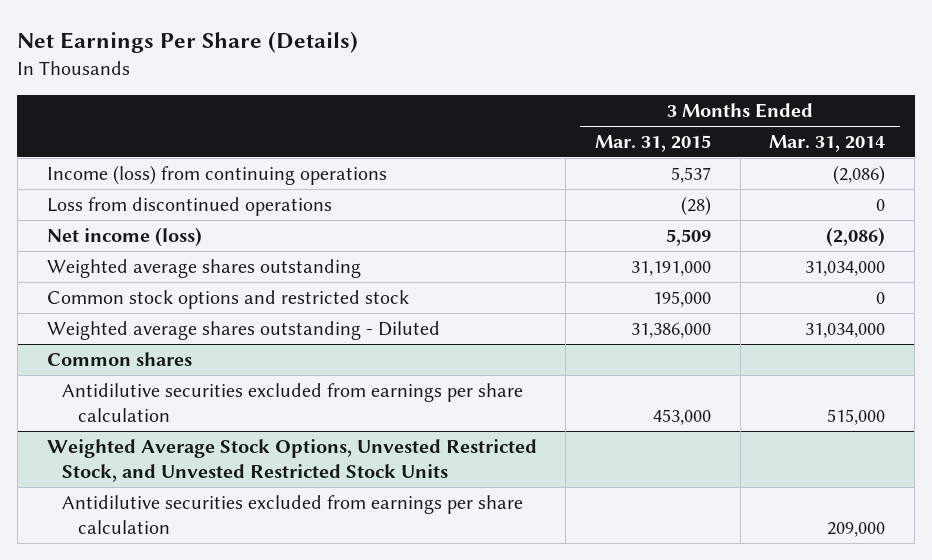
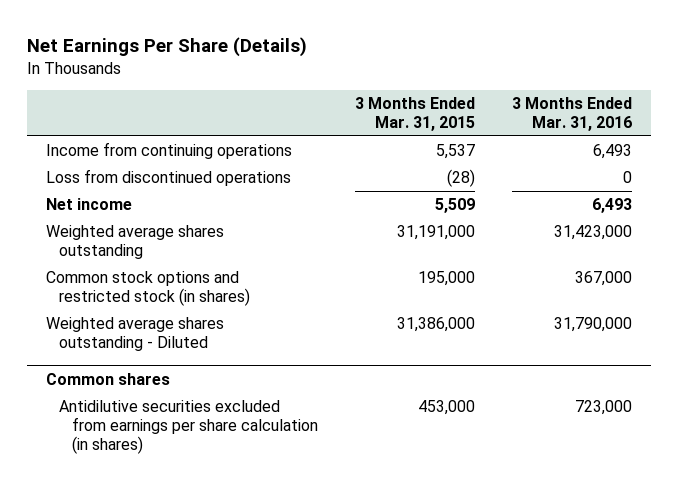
[769,134,886,152] Mar. 31, 2014 -> none
none -> [512,97,633,131] 3 Months Ended Mar. 31, 2016
[46,164,387,185] Income (loss) from continuing operations -> [45,142,292,160] Income from continuing operations
[46,226,202,247] Net income (loss) -> [45,198,132,211] Net income
[46,289,409,309] Common stock options and restricted stock -> [45,271,251,306] Common stock options and restricted stock (in shares)
[46,438,537,483] Weighted Average Stock Options, Unvested Restricted Stock, and Unvested Restricted Stock Units -> none
[62,494,524,535] Antidilutive securities excluded from earnings per share calculation -> none
[62,382,524,423] Antidilutive securities excluded from earnings per share calculation -> [59,400,319,454] Antidilutive securities excluded from earnings per share calculation (in shares)

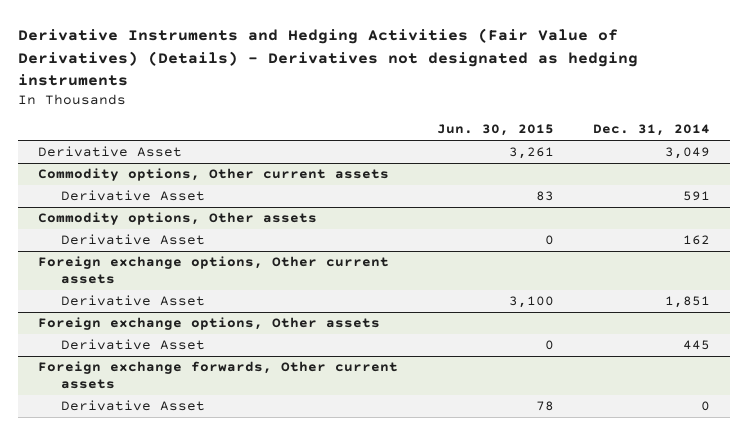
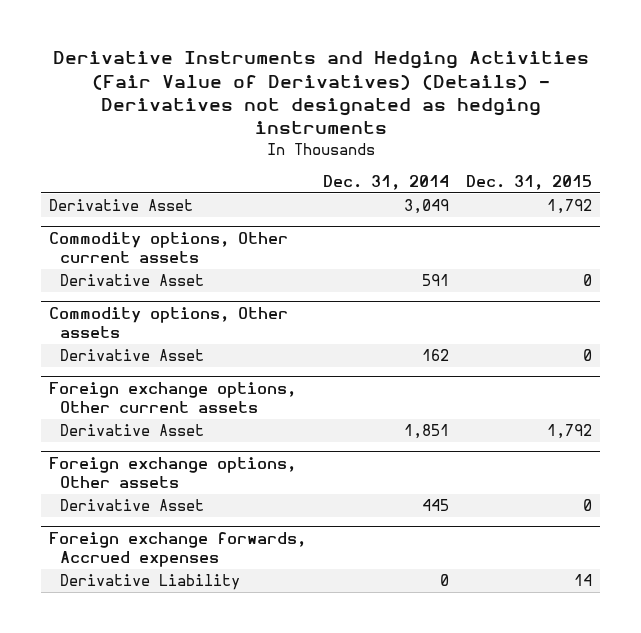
[437,124,555,137] Jun. 30, 2015 -> none
none -> [465,174,592,190] Dec. 31, 2015
[37,361,398,389] Foreign exchange forwards, Other current assets -> none
[60,400,205,412] Derivative Asset -> none
none -> [49,531,307,567] Foreign exchange forwards, Accrued expenses
none -> [59,574,240,591] Derivative Liability

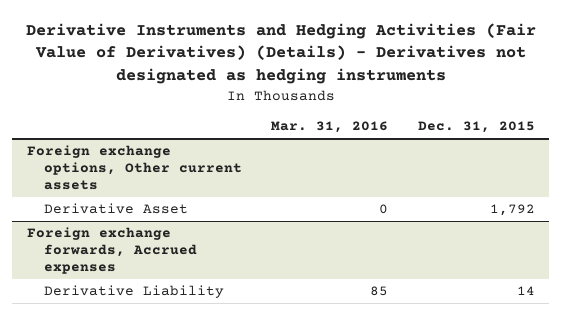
[323,174,450,190] Dec. 31, 2014 -> none
none -> [271,121,389,134] Mar. 31, 2016
[49,199,194,212] Derivative Asset -> none
[49,231,289,263] Commodity options, Other current assets -> none
[59,274,204,287] Derivative Asset -> none
[49,306,289,338] Commodity options, Other assets -> none
[59,349,204,362] Derivative Asset -> none
[49,456,297,488] Foreign exchange options, Other assets -> none
[59,499,204,512] Derivative Asset -> none

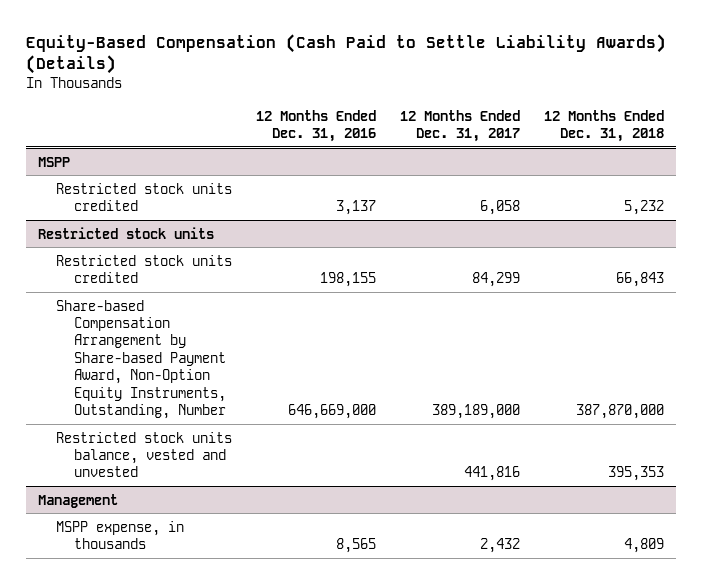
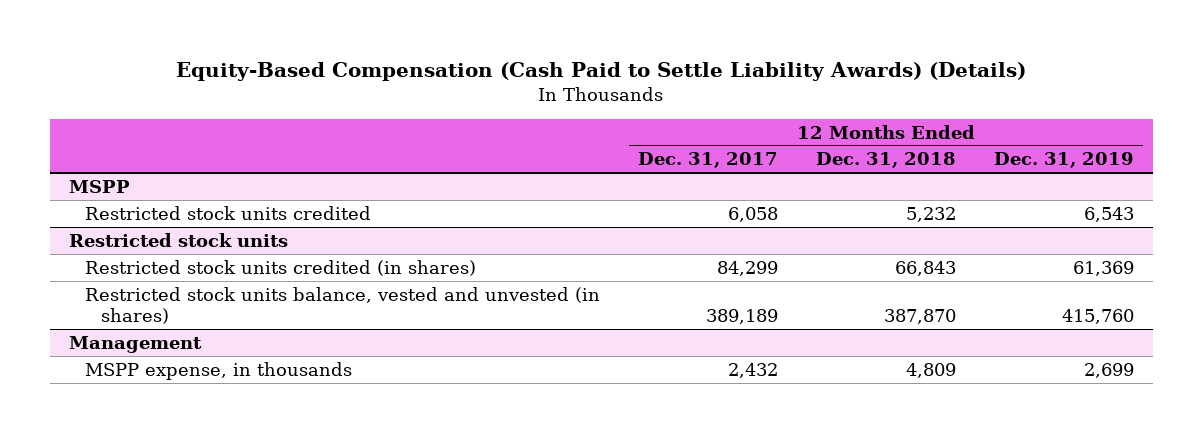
[256,109,377,143] 12 Months Ended Dec. 31, 2016 -> none
none -> [993,152,1134,169] Dec. 31, 2019
[55,299,226,420] Share-based Compensation Arrangement by Share-based Payment Award, Non-Option Equity Instruments, Outstanding, Number -> none
[55,254,232,284] Restricted stock units credited -> [85,259,477,276] Restricted stock units credited (in shares)
[55,431,232,478] Restricted stock units balance, vested and unvested -> [85,286,601,325] Restricted stock units balance, vested and unvested (in shares)
[464,466,521,482] 441,816 -> [706,309,779,325] 389,189
[608,466,665,482] 395,353 -> [883,309,956,325] 387,870

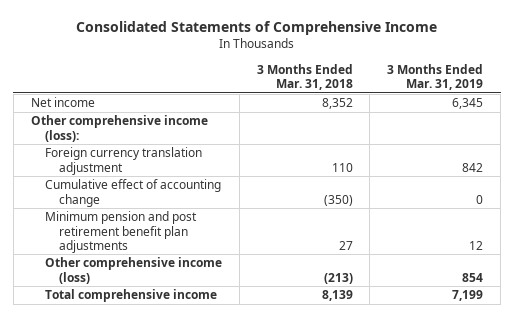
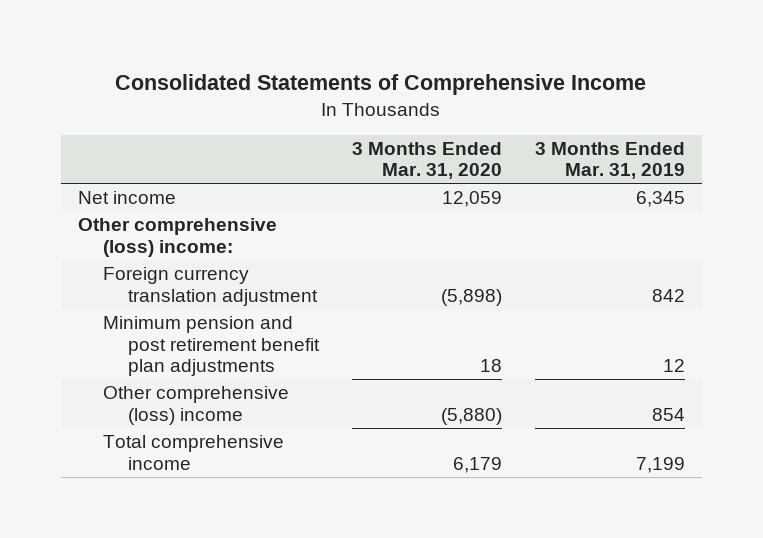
[256,63,353,91] 3 Months Ended Mar. 31, 2018 -> none
none -> [351,141,502,180] 3 Months Ended Mar. 31, 2020
[30,115,208,142] Other comprehensive income (loss): -> [77,217,277,257] Other comprehensive (loss) income:
[44,179,221,207] Cumulative effect of accounting change -> none
[44,257,222,284] Other comprehensive income (loss) -> [102,385,289,425] Other comprehensive (loss) income

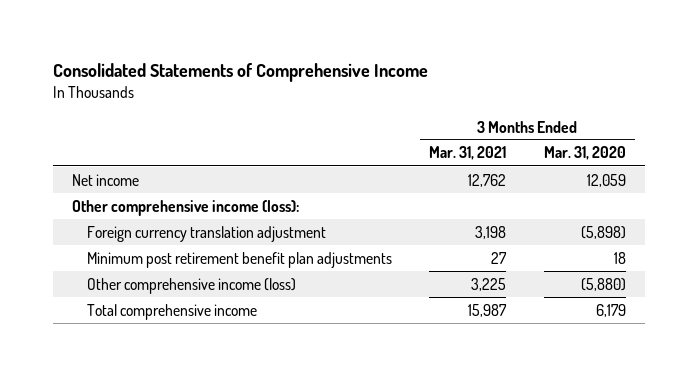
[535,141,686,180] 3 Months Ended Mar. 31, 2019 -> none
none -> [429,146,507,161] Mar. 31, 2021
[77,217,277,257] Other comprehensive (loss) income: -> [71,199,299,216] Other comprehensive income (loss):
[102,315,320,377] Minimum pension and post retirement benefit plan adjustments -> [86,251,392,268] Minimum post retirement benefit plan adjustments
[102,385,289,425] Other comprehensive (loss) income -> [86,277,296,294] Other comprehensive income (loss)

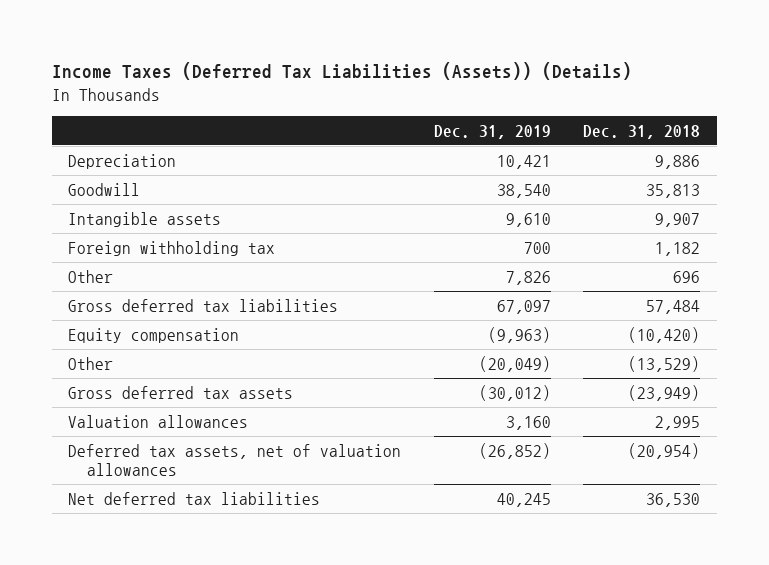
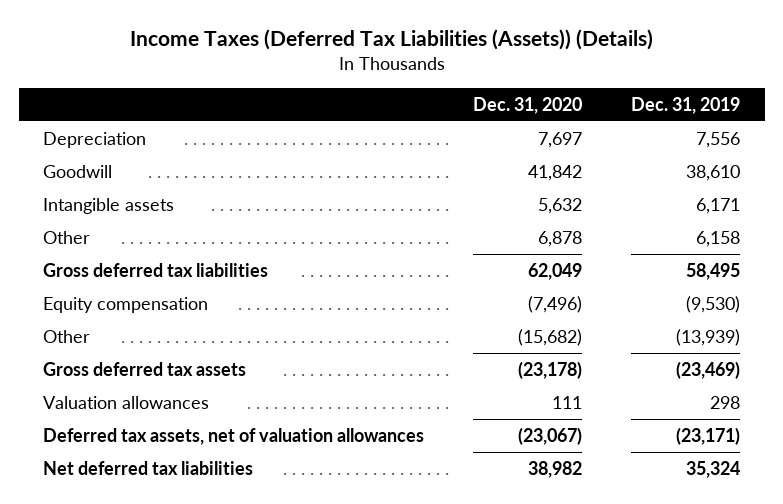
[583,124,701,139] Dec. 31, 2018 -> none
none -> [473,96,583,114] Dec. 31, 2020
[68,240,276,256] Foreign withholding tax -> none
[496,154,551,169] 10,421 -> [696,131,741,148] 7,556
[496,183,551,198] 38,540 -> [686,164,741,181] 38,610
[505,212,551,227] 9,610 -> [696,197,741,214] 6,171
[505,270,551,285] 7,826 -> [696,230,741,247] 6,158
[496,299,551,314] 67,097 -> [686,262,741,280] 58,495
[487,326,551,343] (9,963) -> [686,295,741,313] (9,530)
[478,355,551,372] (20,049) -> [676,328,741,346] (13,939)
[478,384,551,401] (30,012) -> [676,360,741,379] (23,469)
[505,415,551,430] 3,160 -> [710,395,741,409] 298
[478,442,551,459] (26,852) -> [676,426,741,445] (23,171)
[496,492,551,507] 40,245 -> [686,460,741,478] 35,324

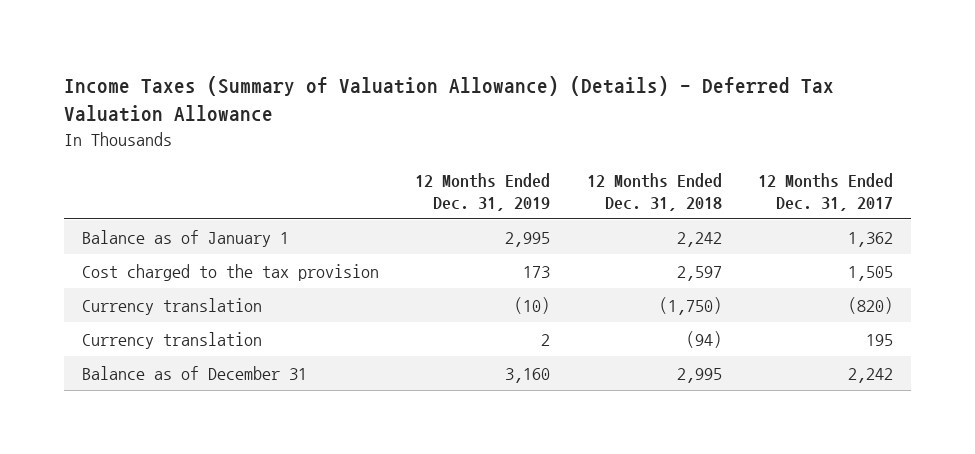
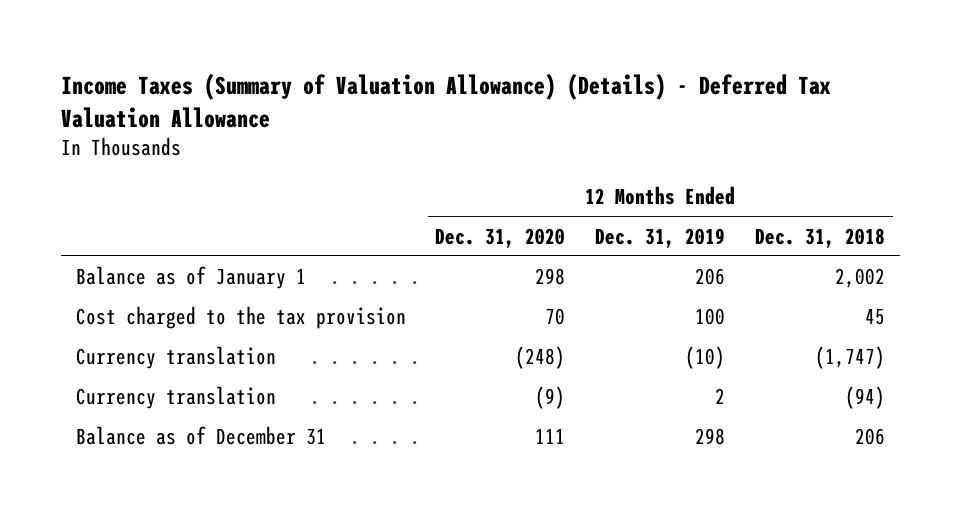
[758,172,894,211] 12 Months Ended Dec. 31, 2017 -> none
none -> [435,227,566,248] Dec. 31, 2020
[505,231,551,247] 2,995 -> [695,268,726,286] 206
[676,231,722,247] 2,242 -> [835,268,886,289] 2,002
[523,265,551,278] 173 -> [695,308,726,326] 100
[676,265,722,281] 2,597 -> [865,308,886,326] 45
[658,296,722,315] (1,750) -> [815,346,886,370] (1,747)
[505,367,551,383] 3,160 -> [695,428,726,446] 298
[676,367,722,383] 2,995 -> [855,428,886,446] 206

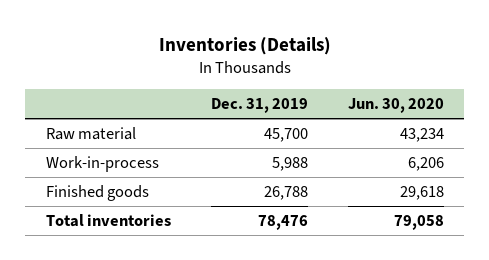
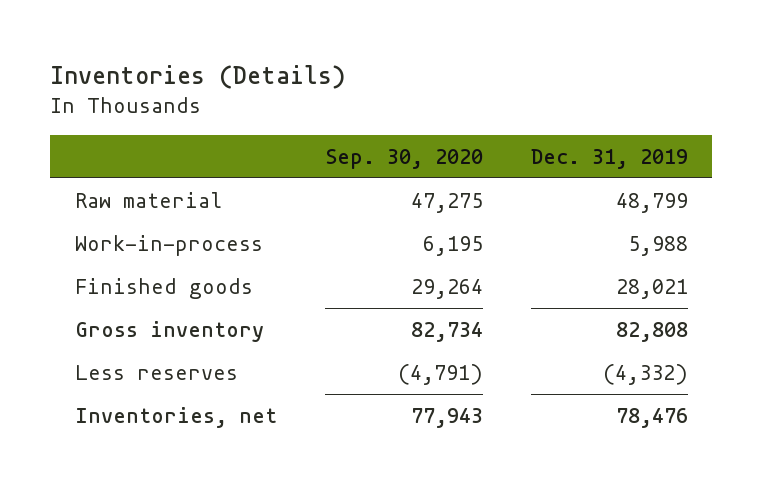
[347,98,444,114] Jun. 30, 2020 -> none
none -> [324,148,483,169] Sep. 30, 2020
[263,127,308,142] 45,700 -> [615,192,688,213] 48,799
[263,185,308,200] 26,788 -> [615,278,688,299] 28,021
none -> [74,320,264,342] Gross inventory
none -> [74,364,238,380] Less reserves
[45,213,171,227] Total inventories -> [74,406,277,428] Inventories, net

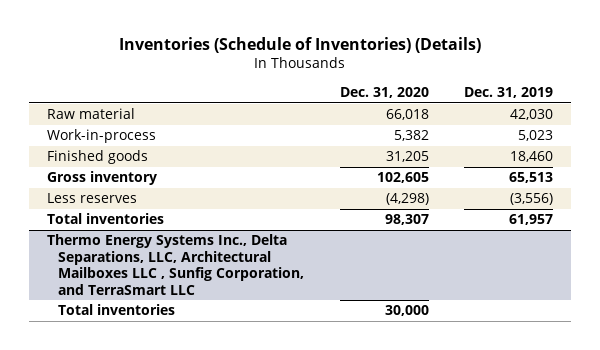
[50,65,347,90] Inventories (Details) -> [119,37,482,54] Inventories (Schedule of Inventories) (Details)
[324,148,483,169] Sep. 30, 2020 -> none
none -> [339,87,429,99] Dec. 31, 2020
[615,192,688,213] 48,799 -> [510,109,554,121] 42,030
[627,235,688,256] 5,988 -> [518,130,554,142] 5,023
[615,278,688,299] 28,021 -> [510,151,554,163] 18,460
[615,321,688,342] 82,808 -> [509,172,554,184] 65,513
[602,363,688,385] (4,332) -> [510,193,554,206] (3,556)
[74,406,277,428] Inventories, net -> [46,213,164,225] Total inventories
[615,407,688,428] 78,476 -> [509,214,554,226] 61,957
none -> [46,234,305,295] Thermo Energy Systems Inc., Delta Separations, LLC, Architectural Mailboxes LLC , Sunfig Corporation, and TerraSmart LLC
none -> [58,304,176,316] Total inventories

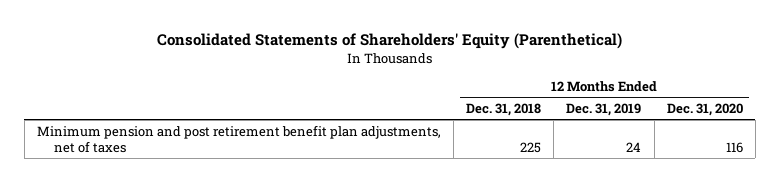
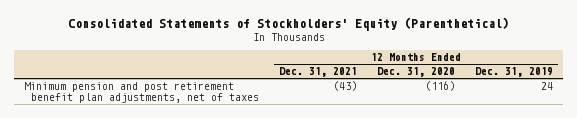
[156,32,622,49] Consolidated Statements of Shareholders' Equity (Parenthetical) -> [67,17,509,32] Consolidated Statements of Stockholders' Equity (Parenthetical)
[466,102,542,116] Dec. 31, 2018 -> none
none -> [278,67,357,78] Dec. 31, 2021
[725,141,743,153] 116 -> [424,81,455,92] (116)

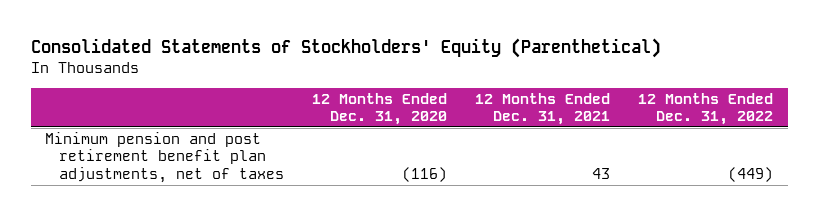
[474,67,553,78] Dec. 31, 2019 -> none
none -> [638,92,774,125] 12 Months Ended Dec. 31, 2022
[332,81,357,92] (43) -> [592,167,611,179] 43

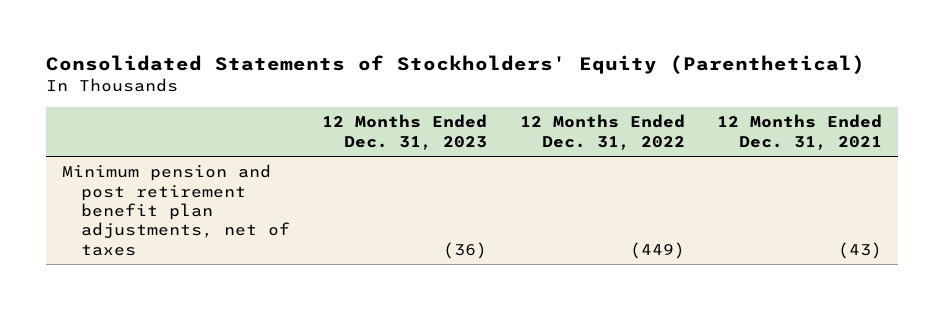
[311,92,447,125] 12 Months Ended Dec. 31, 2020 -> none
none -> [322,114,488,150] 12 Months Ended Dec. 31, 2023
[592,167,611,179] 43 -> [837,241,882,259] (43)

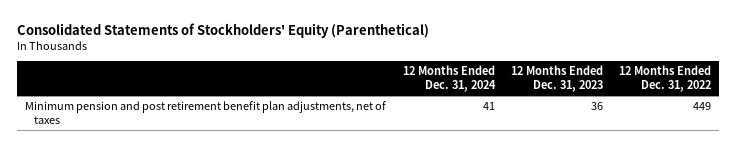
[716,114,882,150] 12 Months Ended Dec. 31, 2021 -> none
none -> [402,65,496,92] 12 Months Ended Dec. 31, 2024
[443,241,488,259] (36) -> [591,102,604,111] 36
[629,241,685,259] (449) -> [693,102,712,111] 449

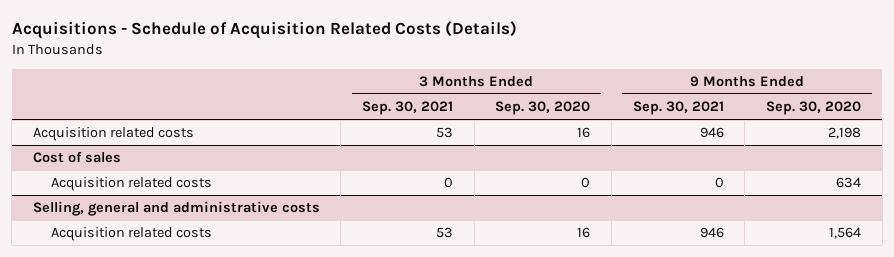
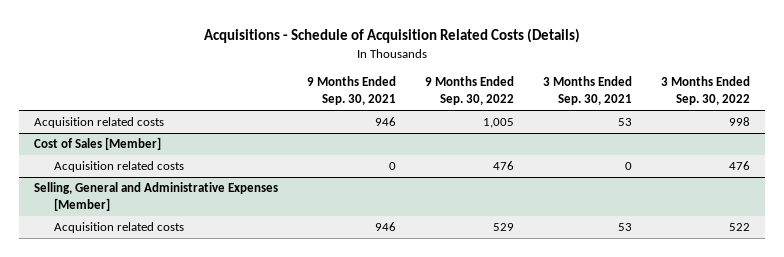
[495,101,591,116] Sep. 30, 2020 -> none
[766,101,862,116] Sep. 30, 2020 -> none
none -> [425,76,515,106] 9 Months Ended Sep. 30, 2022
none -> [661,76,751,106] 3 Months Ended Sep. 30, 2022
[32,151,121,164] Cost of sales -> [33,137,161,151] Cost of Sales [Member]
[32,201,320,217] Selling, general and administrative costs -> [33,182,278,212] Selling, General and Administrative Expenses [Member]

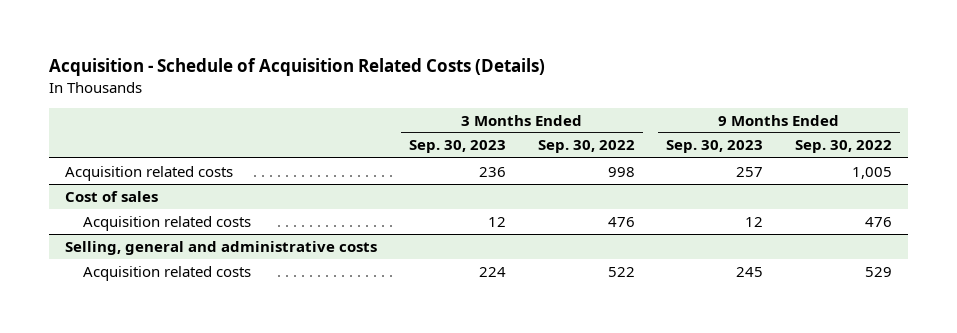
[204,27,581,43] Acquisitions - Schedule of Acquisition Related Costs (Details) -> [49,58,546,77] Acquisition - Schedule of Acquisition Related Costs (Details)
[307,76,397,106] 9 Months Ended Sep. 30, 2021 -> none
[543,76,633,106] 3 Months Ended Sep. 30, 2021 -> none
none -> [408,140,506,154] Sep. 30, 2023
none -> [666,140,764,154] Sep. 30, 2023
[33,137,161,151] Cost of Sales [Member] -> [65,190,159,202] Cost of sales
[33,182,278,212] Selling, General and Administrative Expenses [Member] -> [65,240,378,255] Selling, general and administrative costs

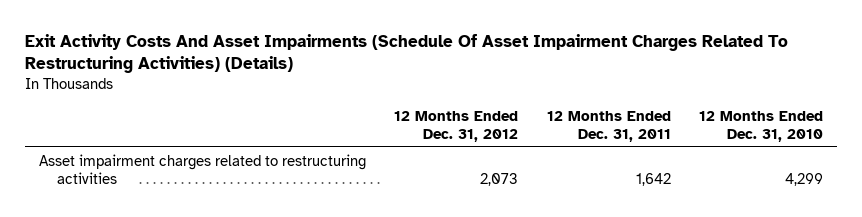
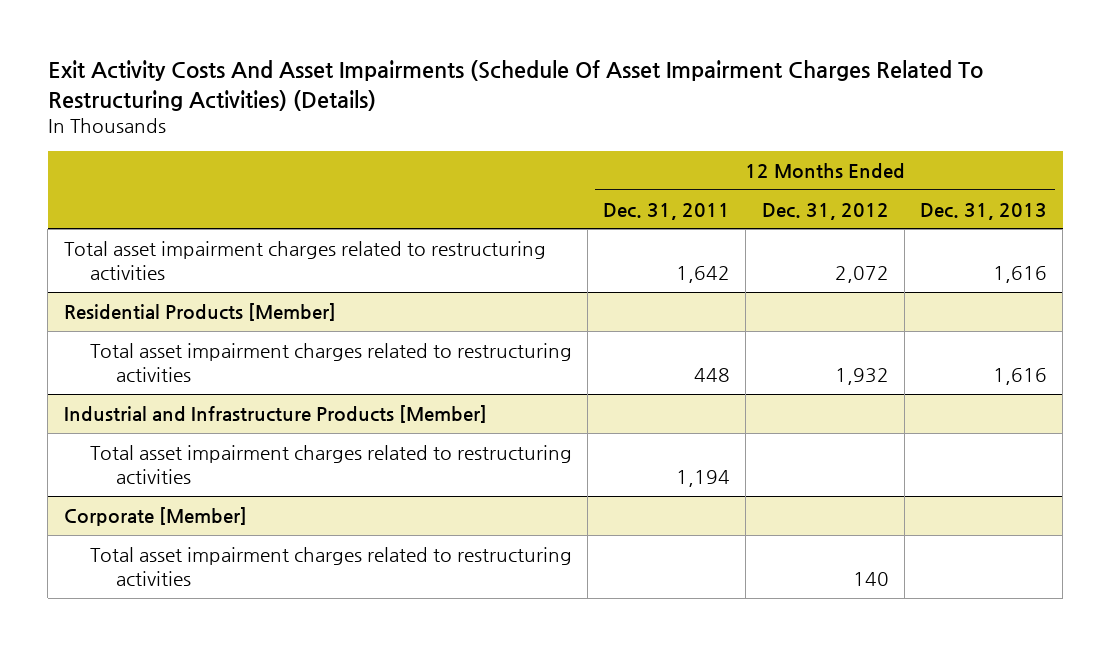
[698,111,823,142] 12 Months Ended Dec. 31, 2010 -> none
none -> [919,202,1047,220] Dec. 31, 2013
[38,153,366,184] Asset impairment charges related to restructuring activities -> [63,240,546,280] Total asset impairment charges related to restructuring activities
[480,172,519,186] 2,073 -> [834,265,889,283] 2,072
none -> [63,302,336,321] Residential Products [Member]
none -> [89,342,572,382] Total asset impairment charges related to restructuring activities
none -> [63,404,487,423] Industrial and Infrastructure Products [Member]
none -> [89,444,572,484] Total asset impairment charges related to restructuring activities
none -> [63,506,247,526] Corporate [Member]
none -> [89,546,572,586] Total asset impairment charges related to restructuring activities

